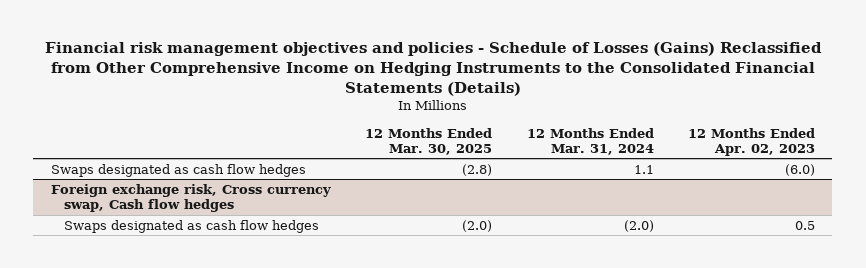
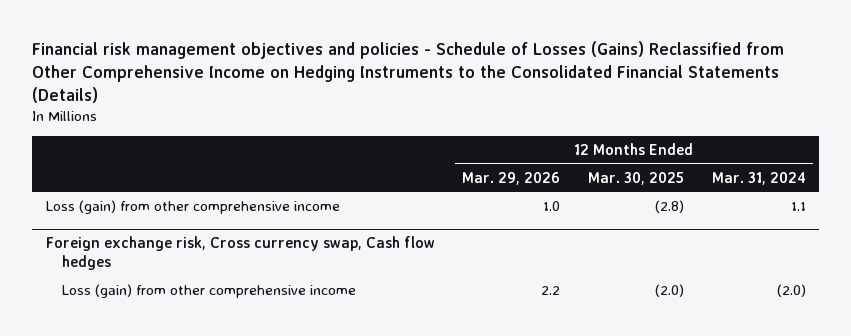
[687,127,815,157] 12 Months Ended Apr. 02, 2023 -> none
none -> [462,171,561,185] Mar. 29, 2026
[50,163,306,177] Swaps designated as cash flow hedges -> [45,199,340,214] Loss (gain) from other comprehensive income
[64,219,320,233] Swaps designated as cash flow hedges -> [62,283,357,298] Loss (gain) from other comprehensive income

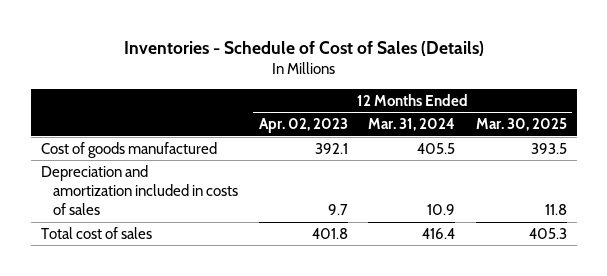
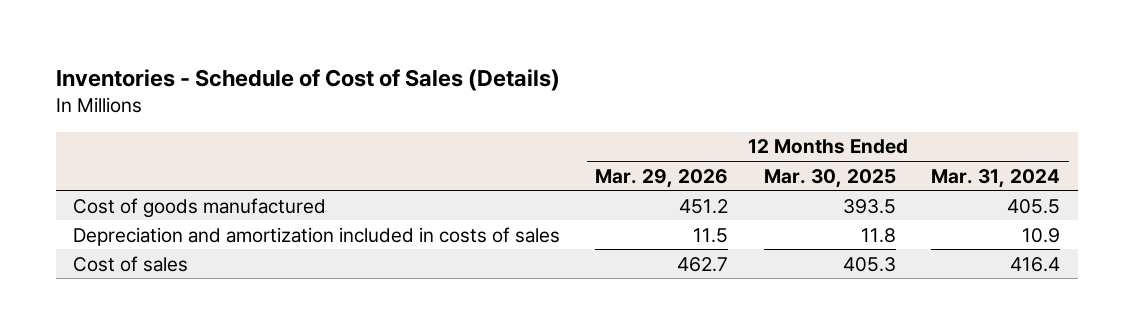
[258,118,348,134] Apr. 02, 2023 -> none
none -> [595,168,729,188] Mar. 29, 2026
[40,226,152,239] Total cost of sales -> [73,255,189,272] Cost of sales

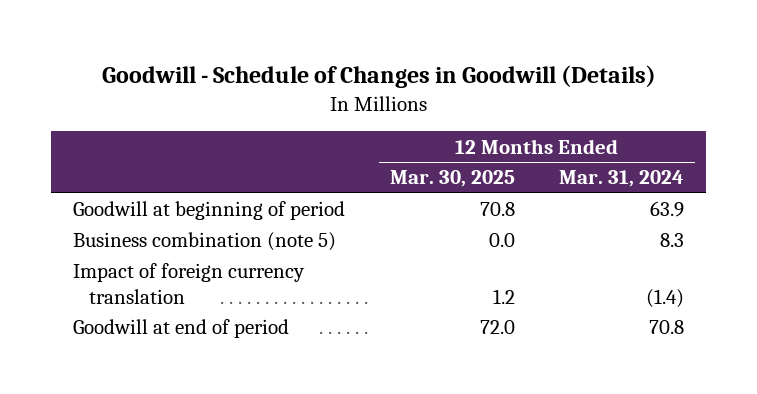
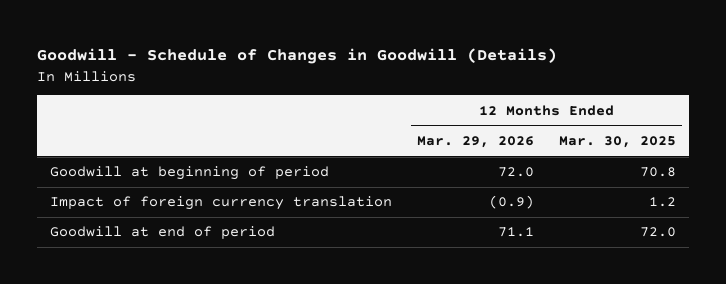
[559,170,685,188] Mar. 31, 2024 -> none
none -> [416,136,534,149] Mar. 29, 2026
[73,232,337,252] Business combination (note 5) -> none

